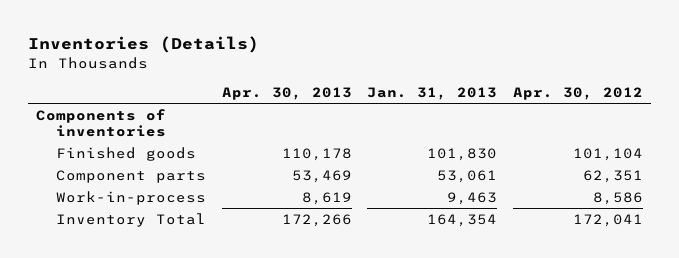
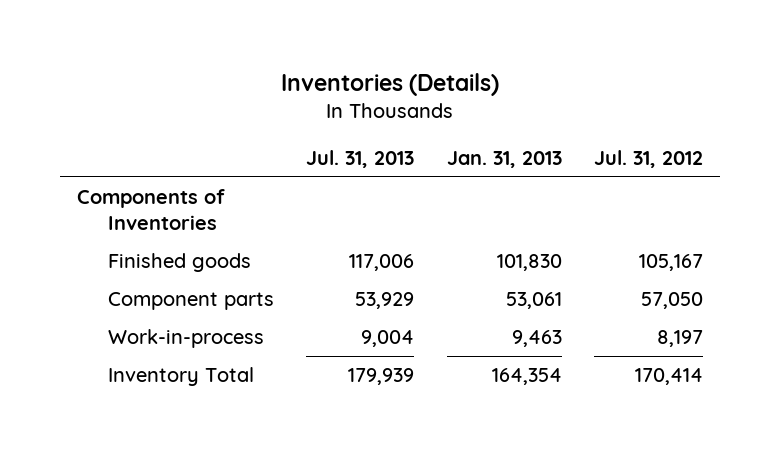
[221,87,352,101] Apr. 30, 2013 -> none
[512,87,643,101] Apr. 30, 2012 -> none
none -> [306,149,415,168] Jul. 31, 2013
none -> [594,149,704,168] Jul. 31, 2012
[36,108,167,138] Components of inventories -> [76,189,225,230] Components of Inventories

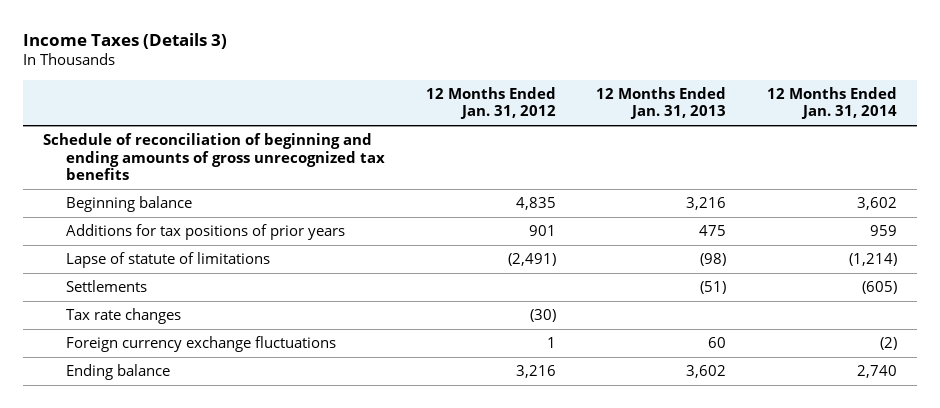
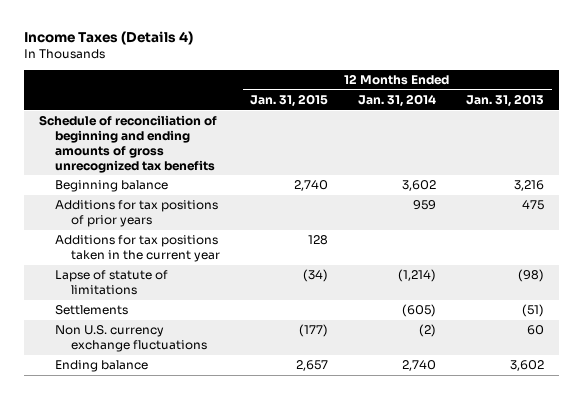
[23,32,228,49] Income Taxes (Details 3) -> [23,30,193,45] Income Taxes (Details 4)
[425,86,556,120] 12 Months Ended Jan. 31, 2012 -> none
none -> [250,94,329,108] Jan. 31, 2015
none -> [54,235,221,263] Additions for tax positions taken in the current year
[66,308,182,325] Tax rate changes -> none
[66,336,337,353] Foreign currency exchange fluctuations -> none
none -> [54,325,208,353] Non U.S. currency exchange fluctuations

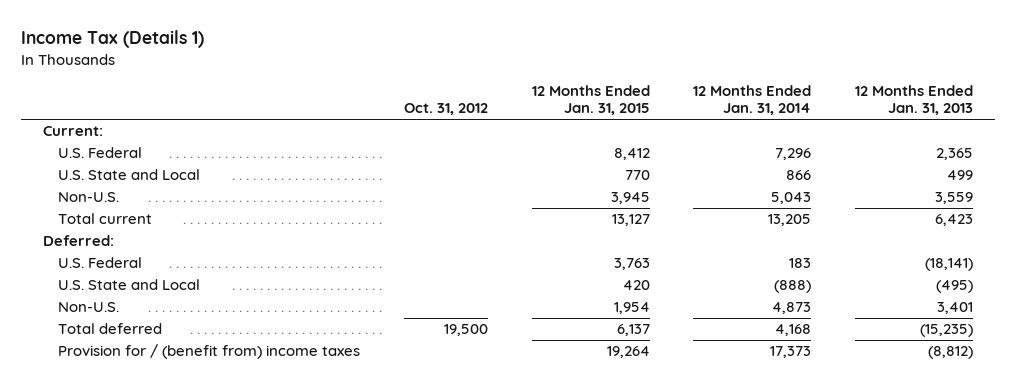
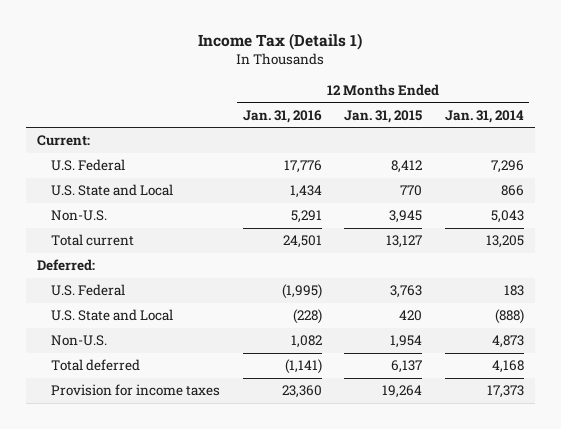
[403,103,488,116] Oct. 31, 2012 -> none
[855,84,974,116] 12 Months Ended Jan. 31, 2013 -> none
none -> [242,109,322,123] Jan. 31, 2016
[58,344,361,360] Provision for / (benefit from) income taxes -> [51,384,221,397] Provision for income taxes

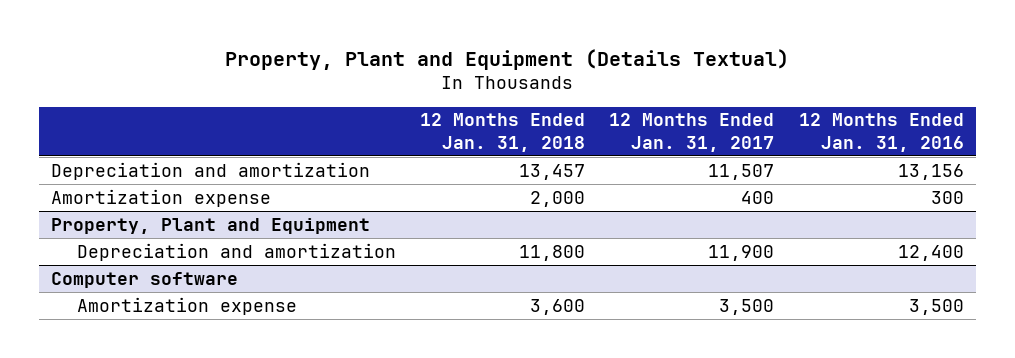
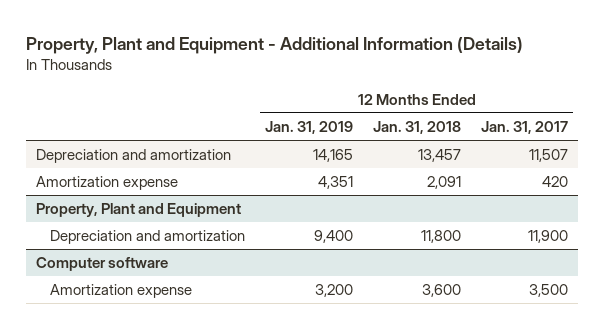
[225,48,790,70] Property, Plant and Equipment (Details Textual) -> [26,36,524,54] Property, Plant and Equipment - Additional Information (Details)
[798,113,964,152] 12 Months Ended Jan. 31, 2016 -> none
none -> [265,121,354,135] Jan. 31, 2019
[530,190,586,207] 2,000 -> [427,176,462,190] 2,091
[741,190,775,204] 400 -> [542,176,569,188] 420

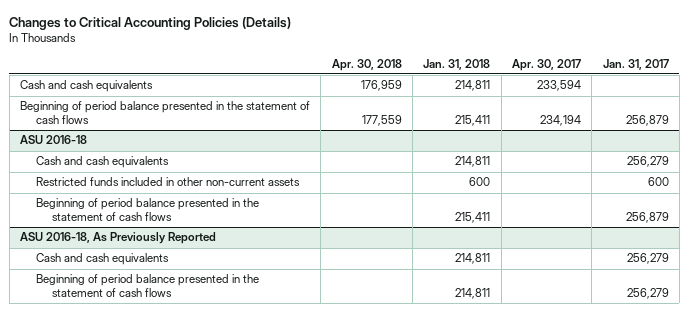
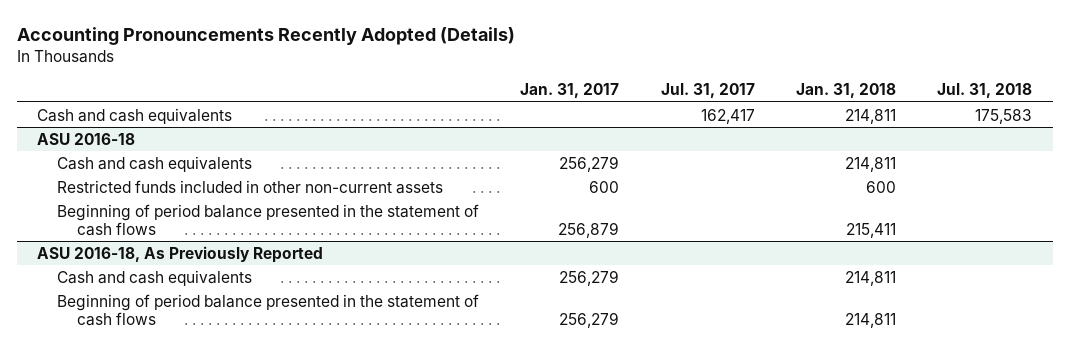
[9,16,292,30] Changes to Critical Accounting Policies (Details) -> [16,26,515,45] Accounting Pronouncements Recently Adopted (Details)
[331,58,402,71] Apr. 30, 2018 -> none
[511,58,581,71] Apr. 30, 2017 -> none
none -> [660,83,755,99] Jul. 31, 2017
none -> [937,83,1033,99] Jul. 31, 2018
[20,101,311,124] Beginning of period balance presented in the statement of cash flows -> none

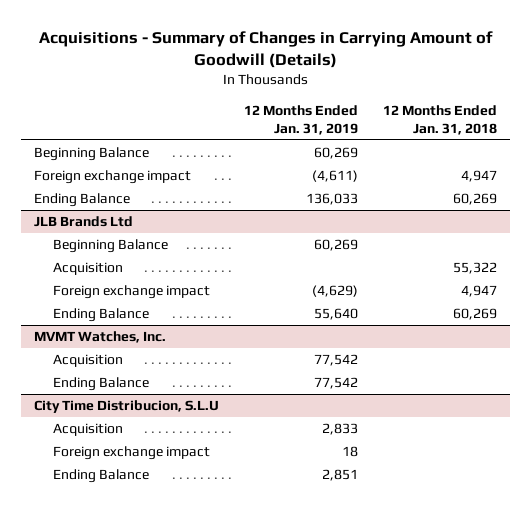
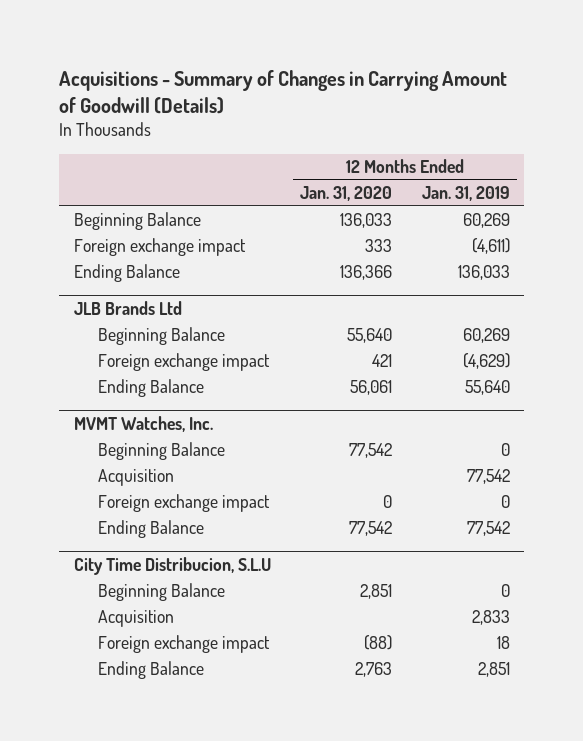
[383,104,498,135] 12 Months Ended Jan. 31, 2018 -> none
none -> [300,186,393,202] Jan. 31, 2020
[53,262,124,276] Acquisition -> none
none -> [97,442,225,461] Beginning Balance
none -> [97,494,270,513] Foreign exchange impact
none -> [97,583,225,602] Beginning Balance

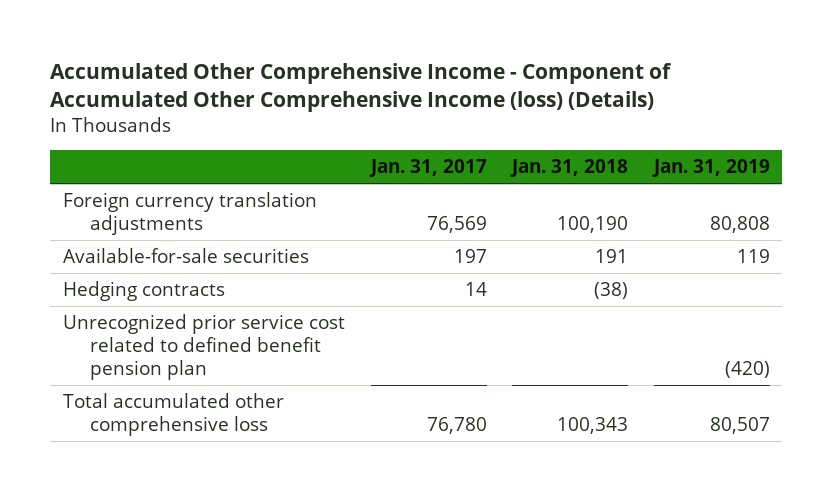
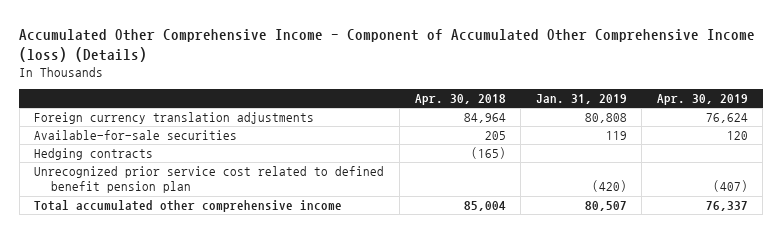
[368,159,487,178] Jan. 31, 2017 -> none
[510,159,629,178] Jan. 31, 2018 -> none
none -> [414,94,506,106] Apr. 30, 2018
none -> [656,94,748,106] Apr. 30, 2019
[63,393,285,436] Total accumulated other comprehensive loss -> [34,200,343,213] Total accumulated other comprehensive income

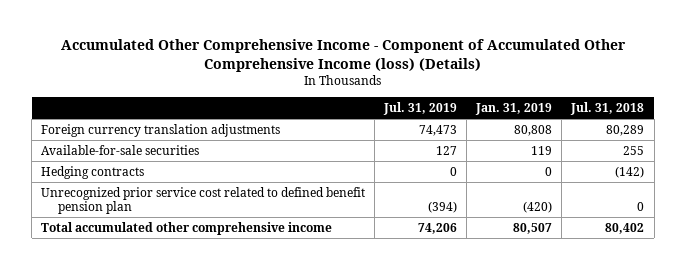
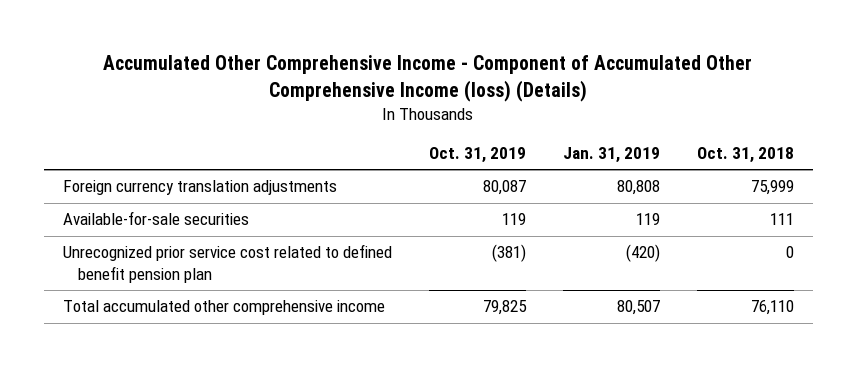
[383,101,458,115] Jul. 31, 2019 -> none
[570,101,645,115] Jul. 31, 2018 -> none
none -> [428,146,526,163] Oct. 31, 2019
none -> [697,146,795,163] Oct. 31, 2018
[41,165,145,179] Hedging contracts -> none

